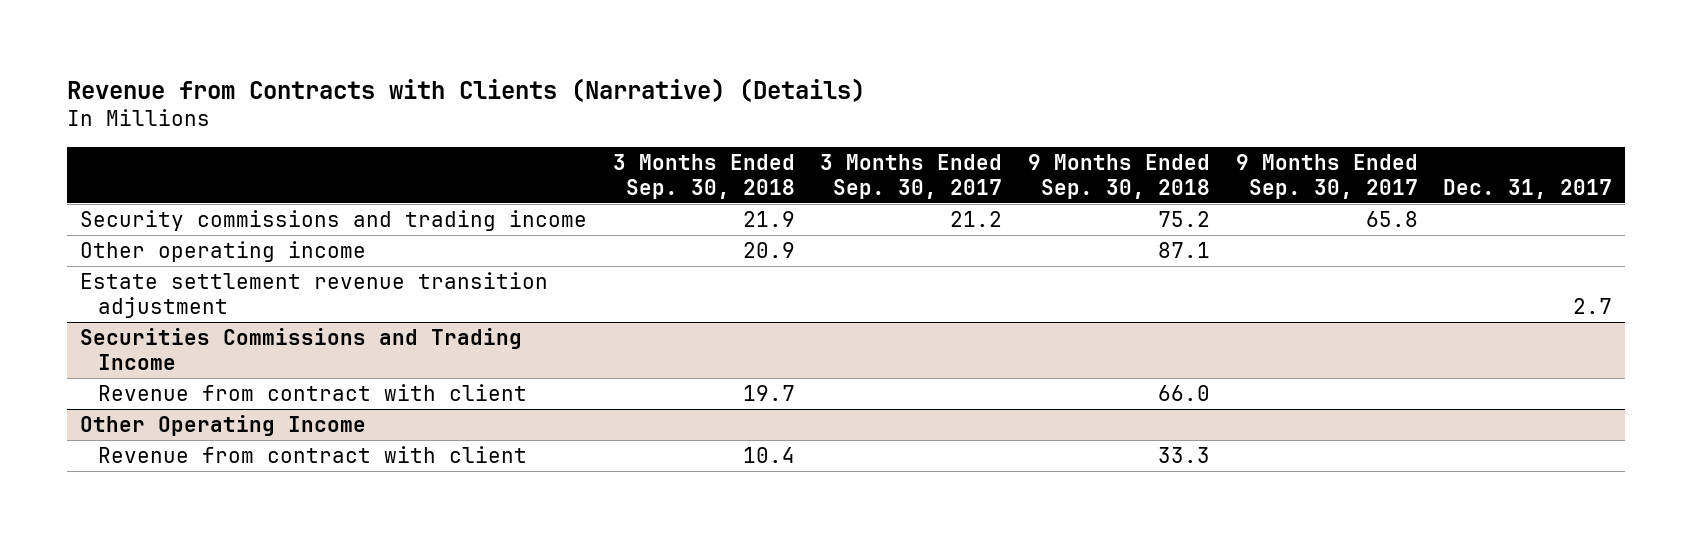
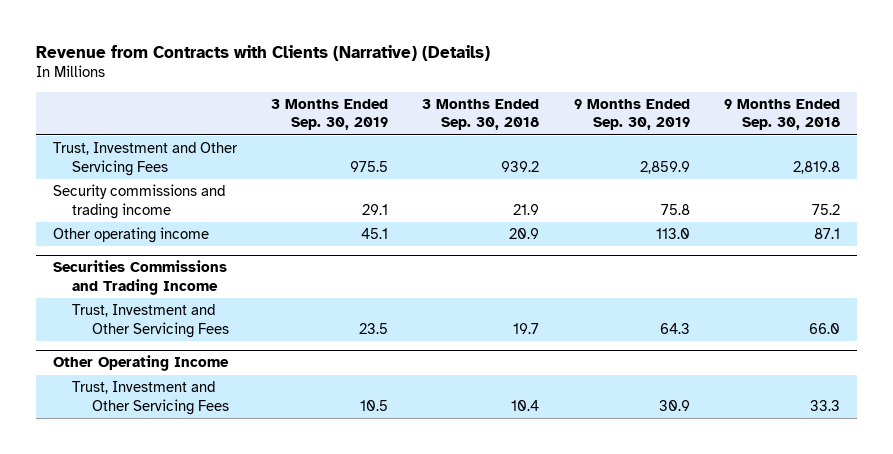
[820,153,1003,199] 3 Months Ended Sep. 30, 2017 -> none
[1235,153,1418,199] 9 Months Ended Sep. 30, 2017 -> none
[1443,178,1613,199] Dec. 31, 2017 -> none
none -> [271,98,389,131] 3 Months Ended Sep. 30, 2019
none -> [573,98,690,131] 9 Months Ended Sep. 30, 2019
none -> [52,142,238,176] Trust, Investment and Other Servicing Fees
[79,272,548,319] Estate settlement revenue transition adjustment -> none
[98,384,528,402] Revenue from contract with client -> [72,304,229,338] Trust, Investment and Other Servicing Fees
[98,446,528,464] Revenue from contract with client -> [72,381,229,415] Trust, Investment and Other Servicing Fees

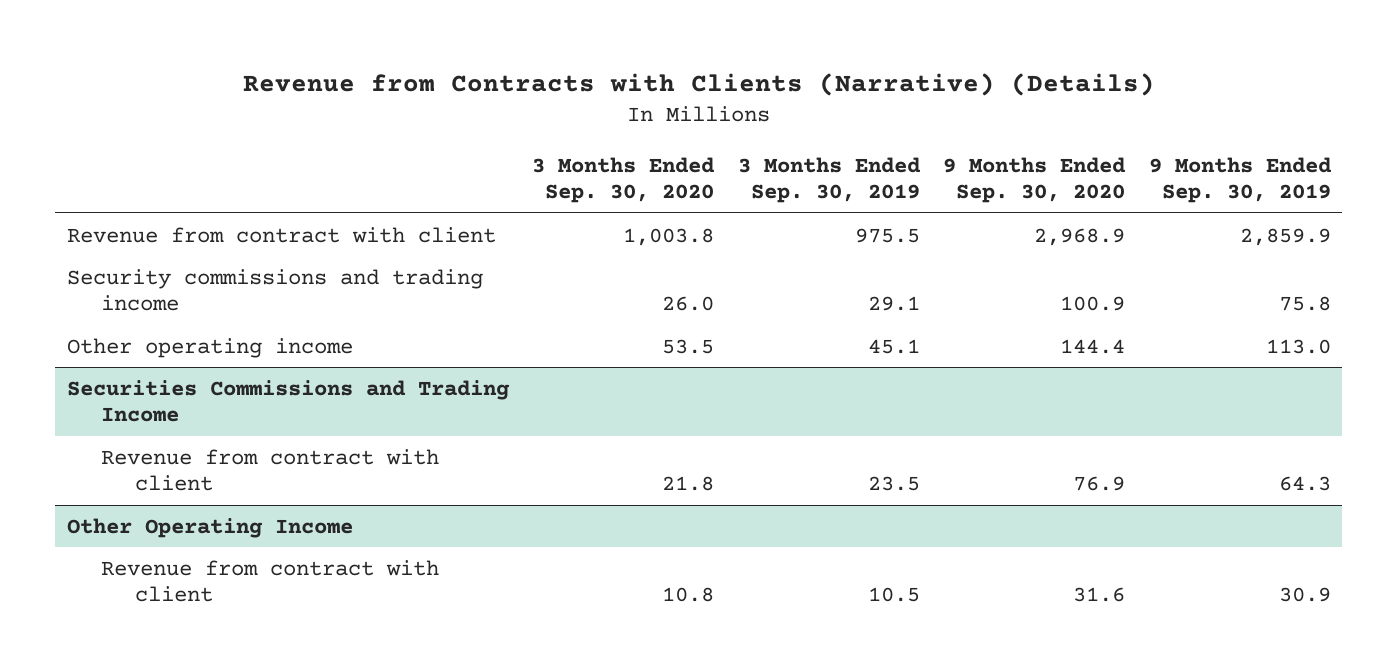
[422,98,540,131] 3 Months Ended Sep. 30, 2018 -> none
[724,98,841,131] 9 Months Ended Sep. 30, 2018 -> none
none -> [532,156,716,203] 3 Months Ended Sep. 30, 2020
none -> [943,156,1127,203] 9 Months Ended Sep. 30, 2020
[52,142,238,176] Trust, Investment and Other Servicing Fees -> [67,226,497,243] Revenue from contract with client
[72,304,229,338] Trust, Investment and Other Servicing Fees -> [101,448,440,491] Revenue from contract with client
[72,381,229,415] Trust, Investment and Other Servicing Fees -> [101,559,440,602] Revenue from contract with client

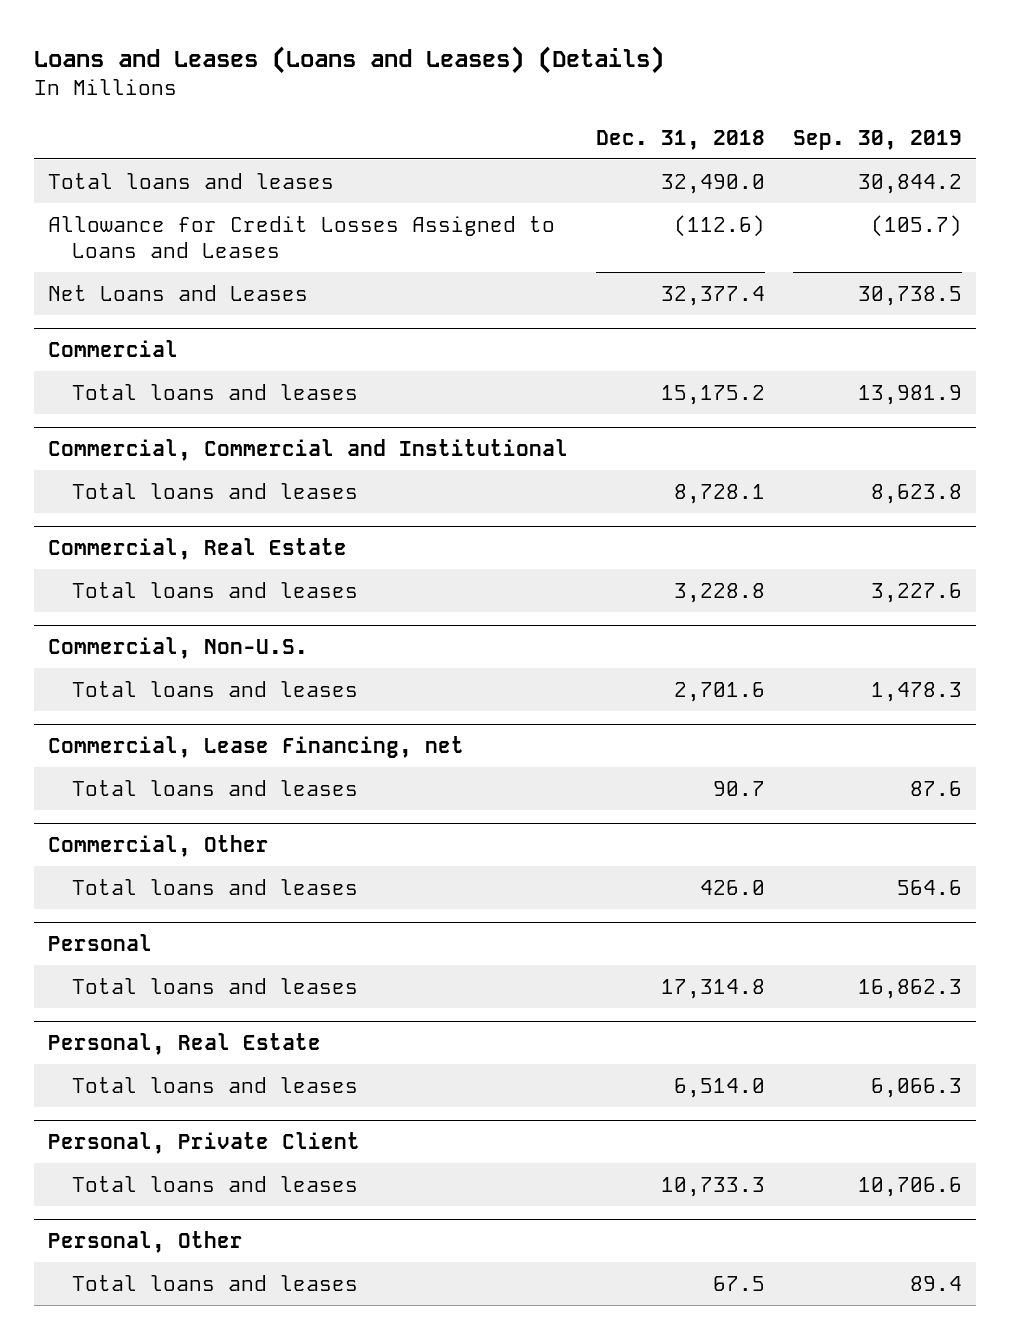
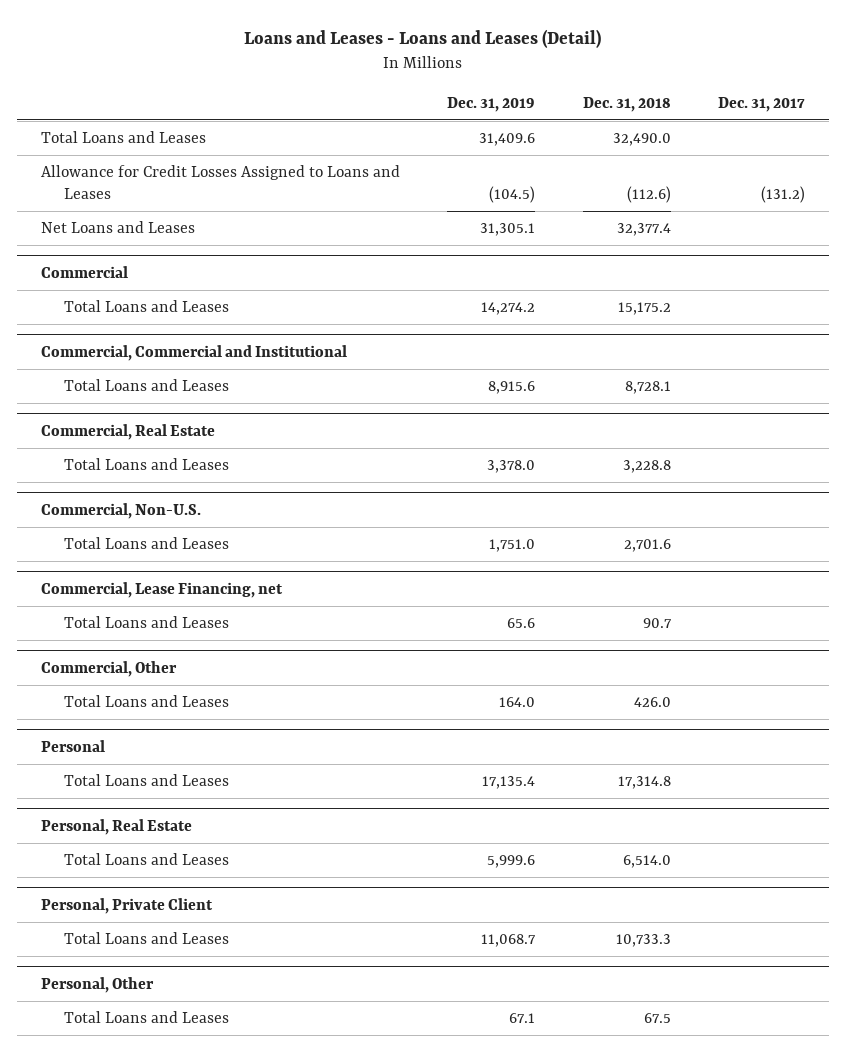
[34,45,665,74] Loans and Leases (Loans and Leases) (Details) -> [244,29,602,49] Loans and Leases - Loans and Leases (Detail)
[792,129,962,150] Sep. 30, 2019 -> none
none -> [447,96,536,112] Dec. 31, 2019
none -> [718,96,806,112] Dec. 31, 2017
[48,172,335,189] Total loans and leases -> [40,131,206,144] Total Loans and Leases
[72,383,359,400] Total loans and leases -> [63,300,229,313] Total Loans and Leases
[72,482,359,499] Total loans and leases -> [63,379,229,392] Total Loans and Leases
[72,581,359,598] Total loans and leases -> [63,458,229,471] Total Loans and Leases
[72,680,359,697] Total loans and leases -> [63,537,229,550] Total Loans and Leases
[72,779,359,796] Total loans and leases -> [63,616,229,629] Total Loans and Leases
[72,878,359,895] Total loans and leases -> [63,695,229,708] Total Loans and Leases
[72,977,359,994] Total loans and leases -> [63,774,229,787] Total Loans and Leases
[72,1076,359,1093] Total loans and leases -> [63,853,229,866] Total Loans and Leases
[72,1175,359,1192] Total loans and leases -> [63,932,229,945] Total Loans and Leases
[72,1274,359,1291] Total loans and leases -> [63,1011,229,1024] Total Loans and Leases

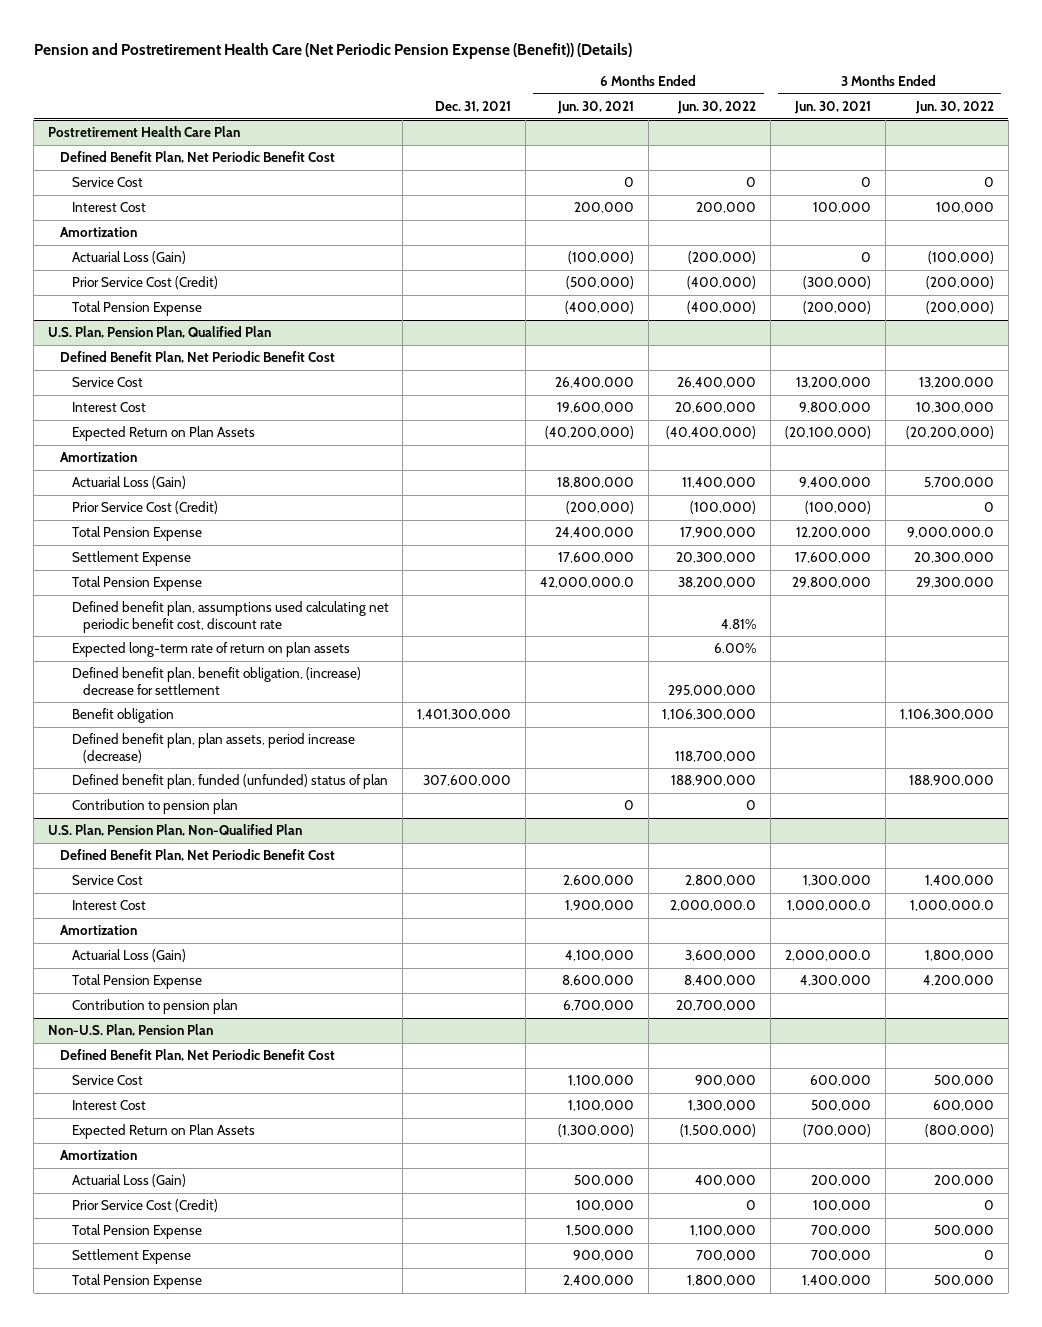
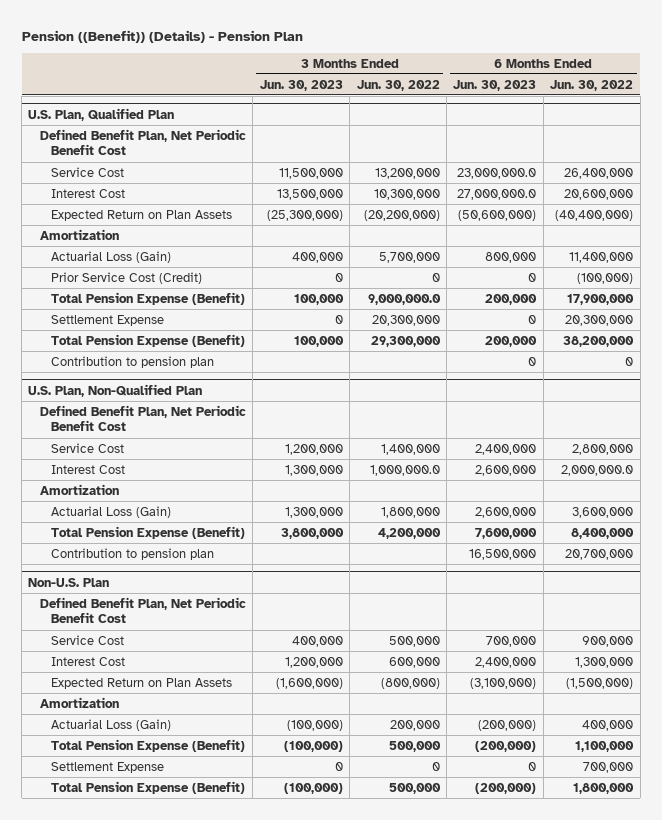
[33,43,632,60] Pension and Postretirement Health Care (Net Periodic Pension Expense (Benefit)) (Details) -> [21,29,303,43] Pension ((Benefit)) (Details) - Pension Plan
[435,101,512,113] Dec. 31, 2021 -> none
[556,101,634,115] Jun. 30, 2021 -> none
[794,101,872,115] Jun. 30, 2021 -> none
none -> [259,79,343,91] Jun. 30, 2023
none -> [453,79,537,91] Jun. 30, 2023
[48,126,241,138] Postretirement Health Care Plan -> none
[59,151,335,164] Defined Benefit Plan, Net Periodic Benefit Cost -> none
[71,177,143,188] Service Cost -> none
[71,202,146,213] Interest Cost -> none
[59,227,137,238] Amortization -> none
[71,251,186,265] Actuarial Loss (Gain) -> none
[71,276,218,290] Prior Service Cost (Credit) -> none
[71,301,202,317] Total Pension Expense -> none
[48,326,272,339] U.S. Plan, Pension Plan, Qualified Plan -> [28,107,175,121] U.S. Plan, Qualified Plan
[71,526,202,542] Total Pension Expense -> [51,291,246,305] Total Pension Expense (Benefit)
[71,601,389,633] Defined benefit plan, assumptions used calculating net periodic benefit cost, discount rate -> none
[71,642,350,658] Expected long-term rate of return on plan assets -> none
[71,667,361,695] Defined benefit plan, benefit obligation, (increase) decrease for settlement -> none
[71,708,174,724] Benefit obligation -> none
[71,733,355,763] Defined benefit plan, plan assets, period increase (decrease) -> none
[71,774,388,790] Defined benefit plan, funded (unfunded) status of plan -> none
[71,576,202,592] Total Pension Expense -> [51,333,246,347] Total Pension Expense (Benefit)
[48,824,303,837] U.S. Plan, Pension Plan, Non-Qualified Plan -> [28,383,203,397] U.S. Plan, Non-Qualified Plan
[71,974,202,990] Total Pension Expense -> [51,525,246,539] Total Pension Expense (Benefit)
[48,1024,214,1037] Non-U.S. Plan, Pension Plan -> [28,577,110,587] Non-U.S. Plan
[71,1199,218,1213] Prior Service Cost (Credit) -> none
[71,1224,202,1240] Total Pension Expense -> [51,738,246,752] Total Pension Expense (Benefit)
[71,1274,202,1290] Total Pension Expense -> [51,780,246,794] Total Pension Expense (Benefit)

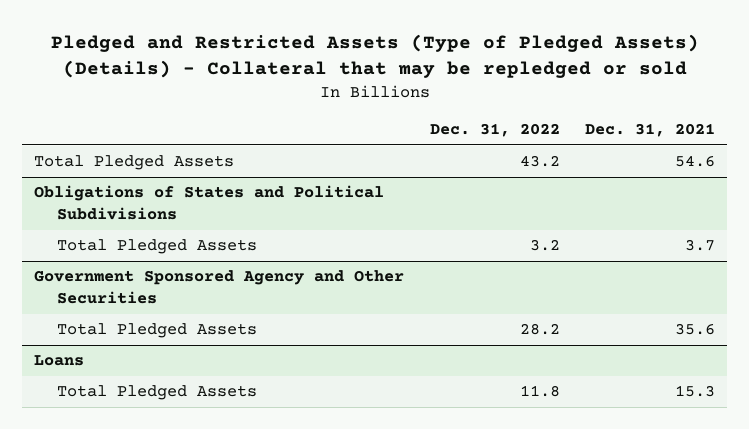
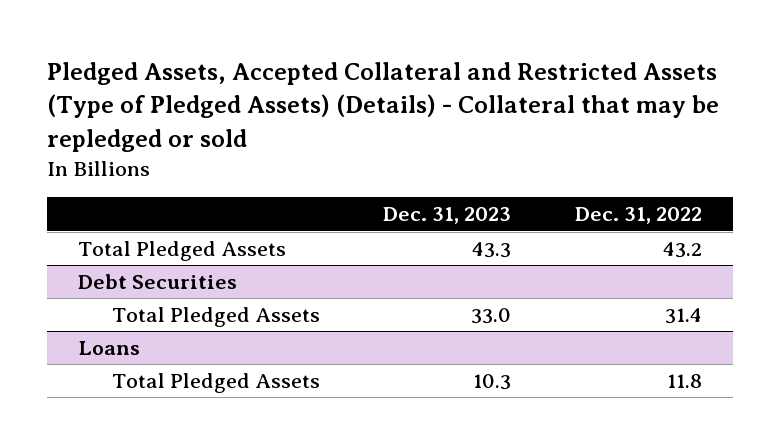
[50,33,699,78] Pledged and Restricted Assets (Type of Pledged Assets) (Details) - Collateral that may be repledged or sold -> [46,62,719,152] Pledged Assets, Accepted Collateral and Restricted Assets (Type of Pledged Assets) (Details) - Collateral that may be repledged or sold
[584,122,715,137] Dec. 31, 2021 -> none
none -> [383,207,512,225] Dec. 31, 2023
[34,270,405,304] Government Sponsored Agency and Other Securities -> none
[57,323,258,339] Total Pledged Assets -> none
[34,185,385,220] Obligations of States and Political Subdivisions -> [78,274,238,290] Debt Securities
[529,239,560,252] 3.2 -> [664,308,702,325] 31.4

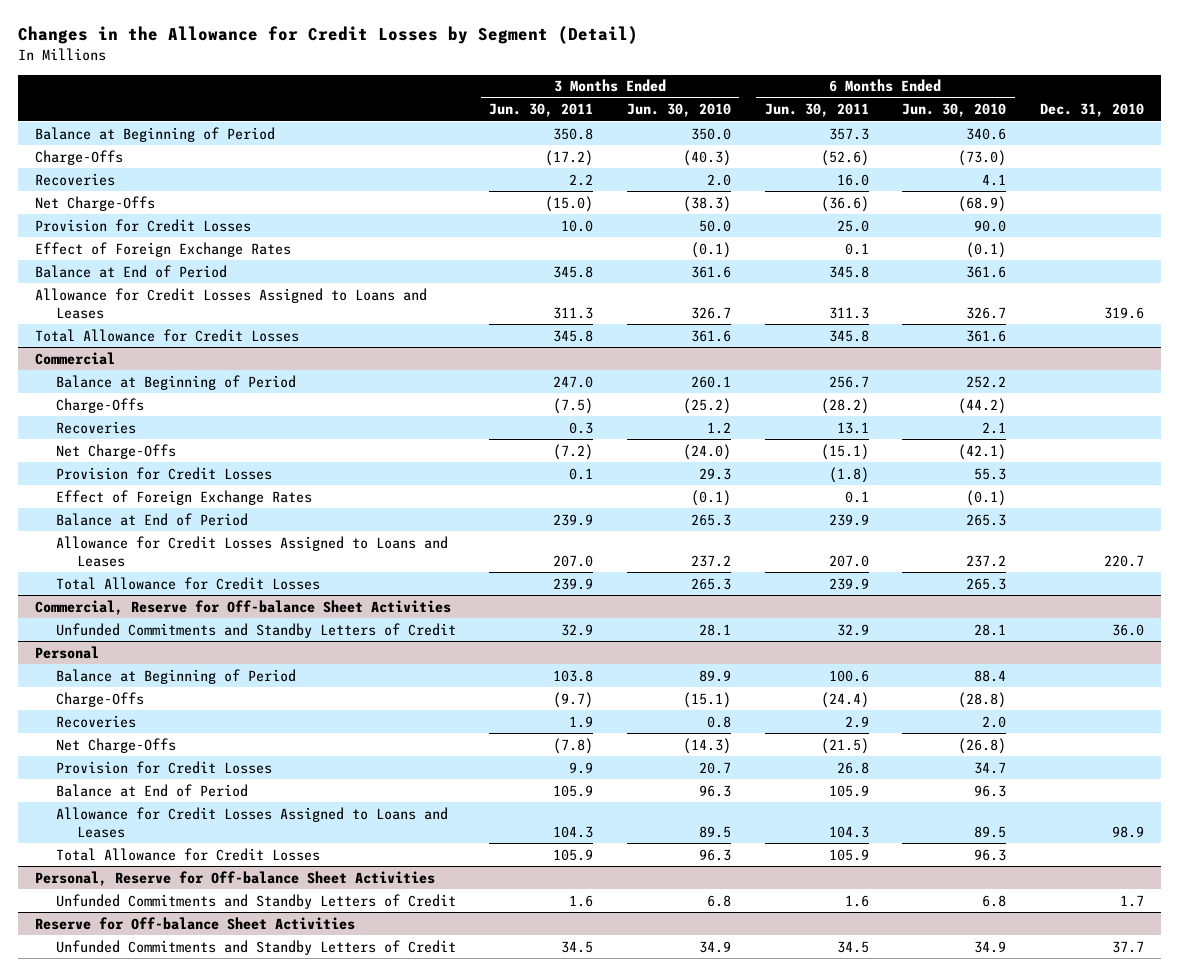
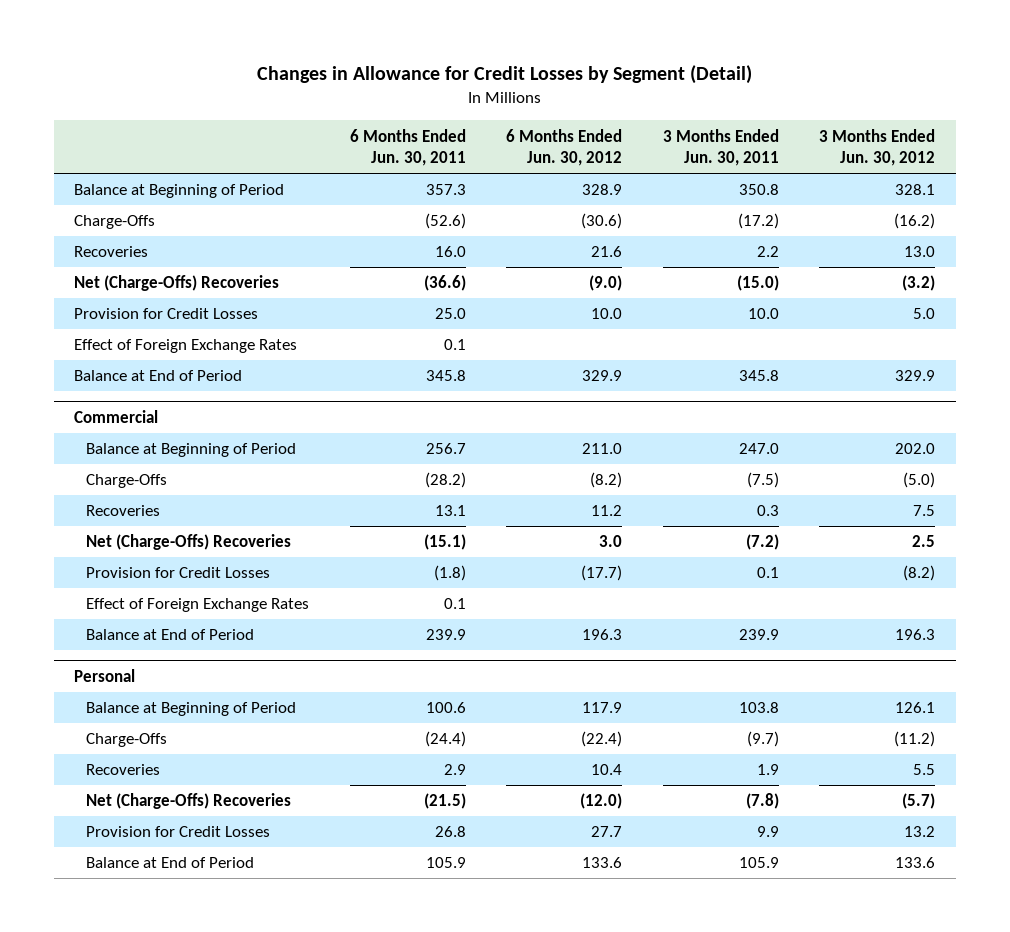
[17,26,638,45] Changes in the Allowance for Credit Losses by Segment (Detail) -> [256,65,752,85] Changes in Allowance for Credit Losses by Segment (Detail)
[626,103,731,118] Jun. 30, 2010 -> none
[902,103,1007,118] Jun. 30, 2010 -> none
[1039,103,1144,118] Dec. 31, 2010 -> none
none -> [506,128,623,166] 6 Months Ended Jun. 30, 2012
none -> [819,128,936,166] 3 Months Ended Jun. 30, 2012
[34,195,155,211] Net Charge-Offs -> [74,275,280,292] Net (Charge-Offs) Recoveries
[34,287,427,319] Allowance for Credit Losses Assigned to Loans and Leases -> none
[34,328,299,342] Total Allowance for Credit Losses -> none
[55,443,176,459] Net Charge-Offs -> [86,534,292,551] Net (Charge-Offs) Recoveries
[55,535,448,567] Allowance for Credit Losses Assigned to Loans and Leases -> none
[55,576,320,590] Total Allowance for Credit Losses -> none
[34,599,451,615] Commercial, Reserve for Off-balance Sheet Activities -> none
[55,622,456,638] Unfunded Commitments and Standby Letters of Credit -> none
[55,737,176,753] Net Charge-Offs -> [86,793,292,810] Net (Charge-Offs) Recoveries
[55,806,448,838] Allowance for Credit Losses Assigned to Loans and Leases -> none
[55,847,320,861] Total Allowance for Credit Losses -> none
[34,870,435,886] Personal, Reserve for Off-balance Sheet Activities -> none
[55,893,456,909] Unfunded Commitments and Standby Letters of Credit -> none
[34,916,355,930] Reserve for Off-balance Sheet Activities -> none
[55,939,456,955] Unfunded Commitments and Standby Letters of Credit -> none

